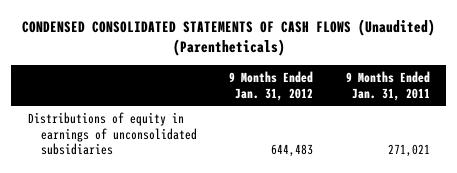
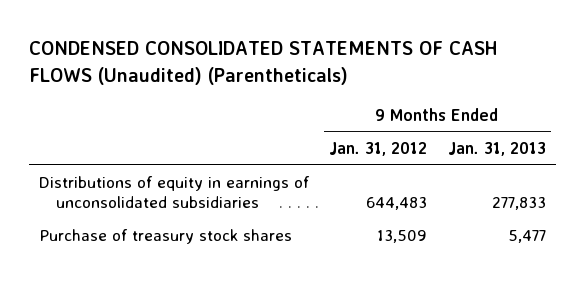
[345,70,430,101] 9 Months Ended Jan. 31, 2011 -> none
none -> [447,142,546,157] Jan. 31, 2013
none -> [38,229,292,245] Purchase of treasury stock shares

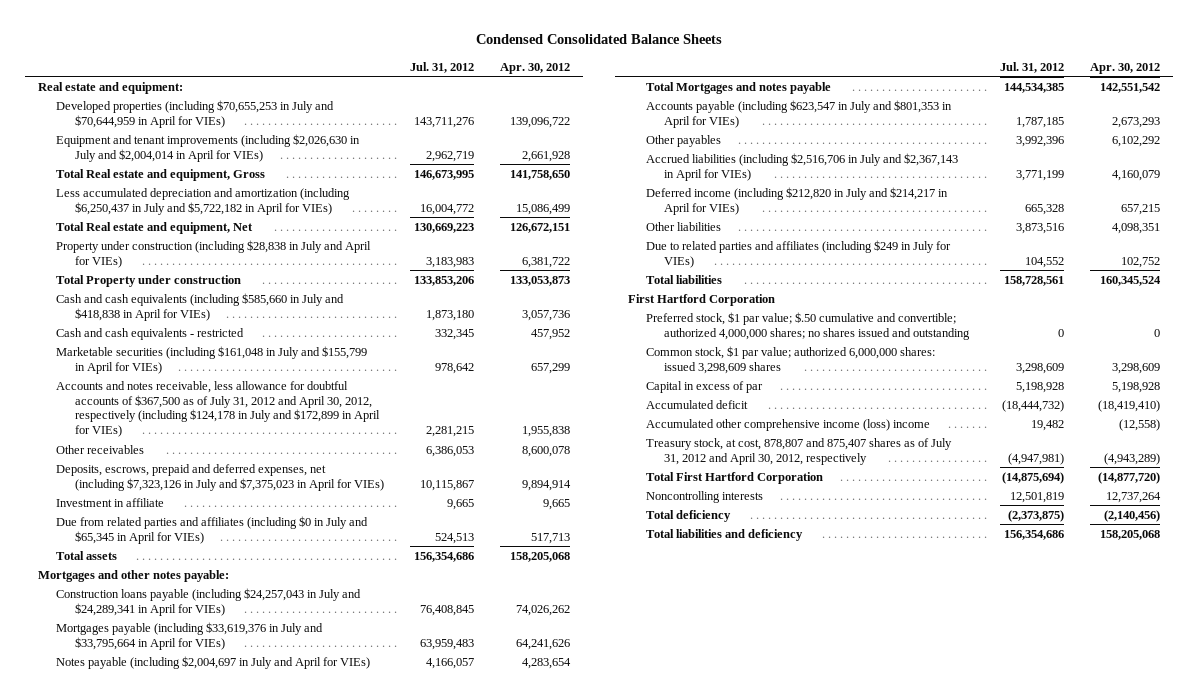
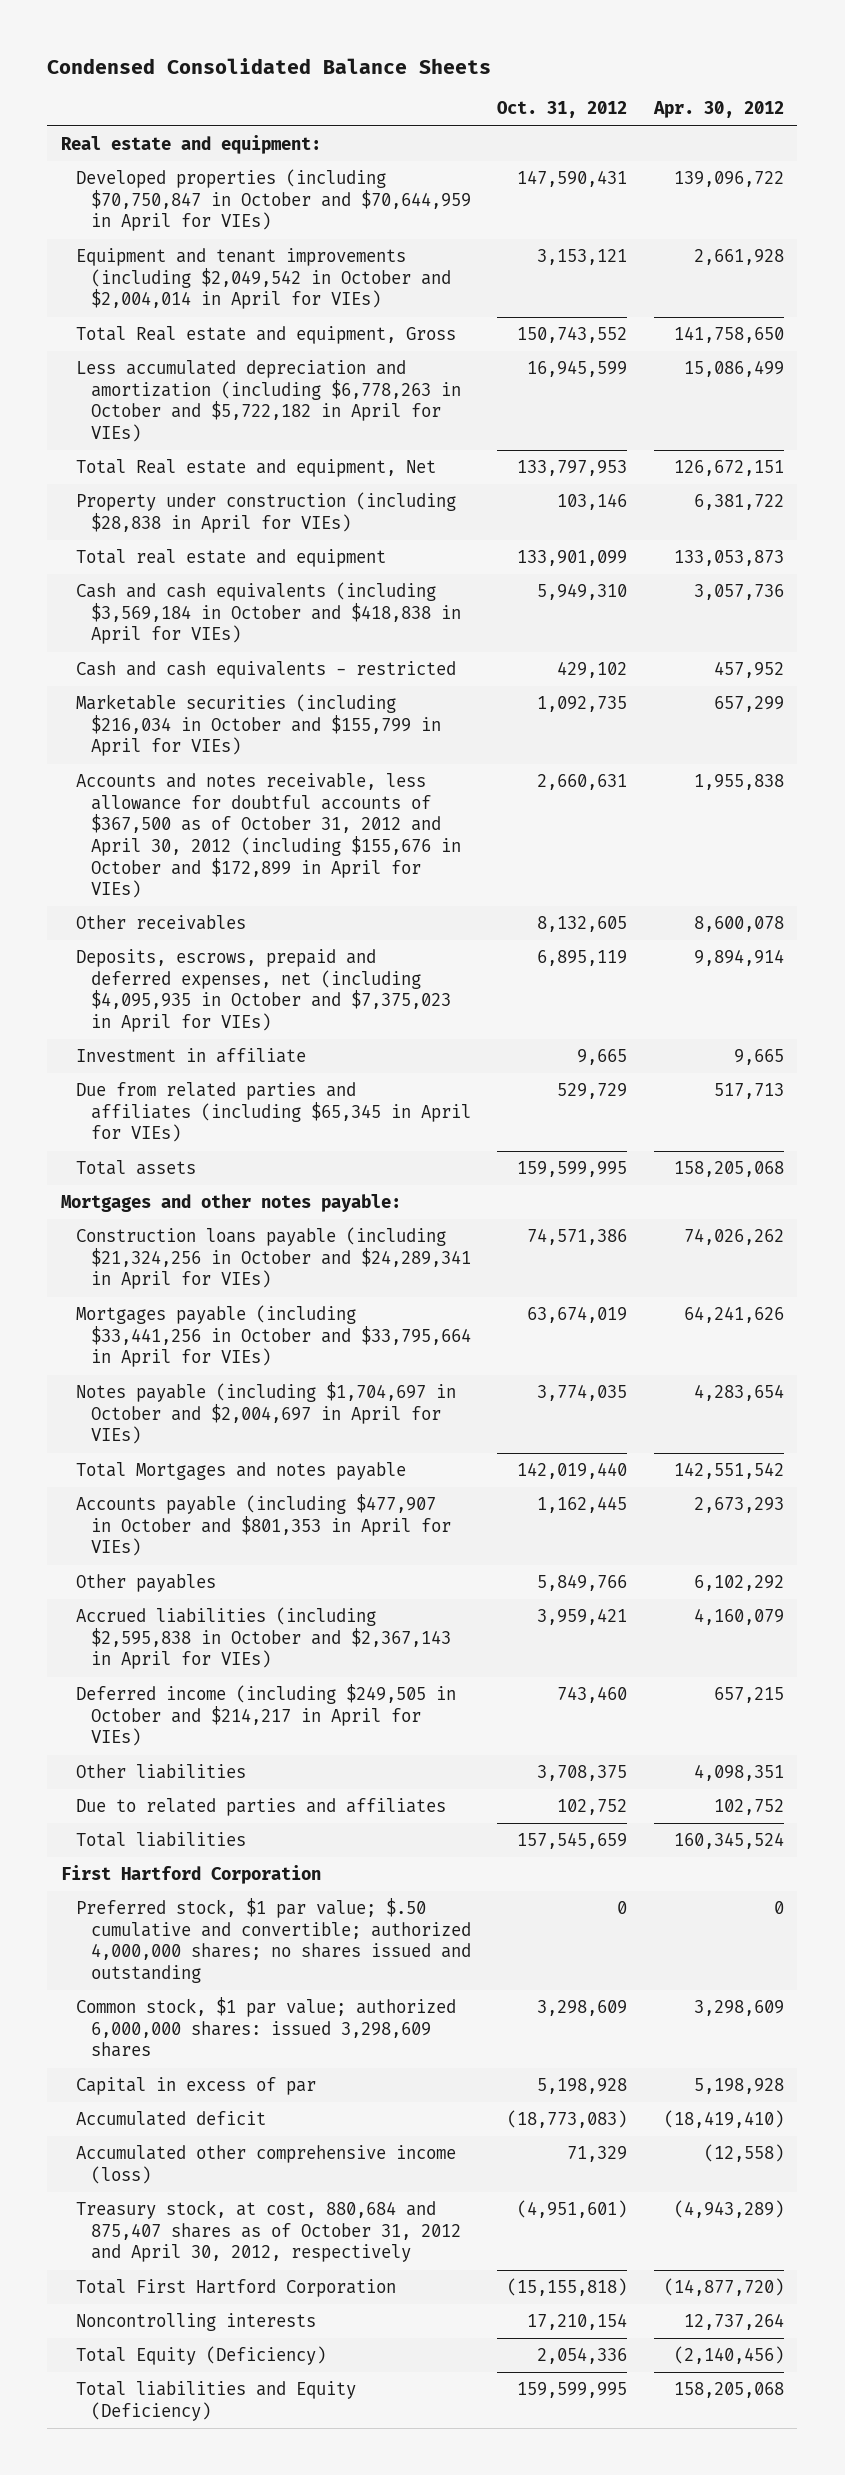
[409,61,474,73] Jul. 31, 2012 -> none
none -> [497,101,628,119] Oct. 31, 2012
[56,99,335,128] Developed properties (including $70,655,253 in July and $70,644,959 in April for VIEs) -> [75,169,471,232] Developed properties (including $70,750,847 in October and $70,644,959 in April for VIEs)
[56,133,361,162] Equipment and tenant improvements (including $2,026,630 in July and $2,004,014 in April for VIEs) -> [75,248,451,310] Equipment and tenant improvements (including $2,049,542 in October and $2,004,014 in April for VIEs)
[56,187,351,215] Less accumulated depreciation and amortization (including $6,250,437 in July and $5,722,182 in April for VIEs) -> [75,360,461,442] Less accumulated depreciation and amortization (including $6,778,263 in October and $5,722,182 in April for VIEs)
[56,239,372,268] Property under construction (including $28,838 in July and April for VIEs) -> [75,492,456,533] Property under construction (including $28,838 in April for VIEs)
[56,274,242,287] Total Property under construction -> [75,549,386,568] Total real estate and equipment
[56,292,345,321] Cash and cash equivalents (including $585,660 in July and $418,838 in April for VIEs) -> [75,582,461,645] Cash and cash equivalents (including $3,569,184 in October and $418,838 in April for VIEs)
[56,345,368,374] Marketable securities (including $161,048 in July and $155,799 in April for VIEs) -> [75,694,441,757] Marketable securities (including $216,034 in October and $155,799 in April for VIEs)
[56,380,380,438] Accounts and notes receivable, less allowance for doubtful accounts of $367,500 as of July 31, 2012 and April 30, 2012, respectively (including $124,178 in July and $172,899 in April for VIEs) -> [75,773,461,899] Accounts and notes receivable, less allowance for doubtful accounts of $367,500 as of October 31, 2012 and April 30, 2012 (including $155,676 in October and $172,899 in April for VIEs)
[56,463,384,491] Deposits, escrows, prepaid and deferred expenses, net (including $7,323,126 in July and $7,375,023 in April for VIEs) -> [75,949,451,1032] Deposits, escrows, prepaid and deferred expenses, net (including $4,095,935 in October and $7,375,023 in April for VIEs)
[56,515,369,544] Due from related parties and affiliates (including $0 in July and $65,345 in April for VIEs) -> [75,1082,471,1143] Due from related parties and affiliates (including $65,345 in April for VIEs)
[56,587,362,616] Construction loans payable (including $24,257,043 in July and $24,289,341 in April for VIEs) -> [75,1227,471,1290] Construction loans payable (including $21,324,256 in October and $24,289,341 in April for VIEs)
[56,621,324,650] Mortgages payable (including $33,619,376 in July and $33,795,664 in April for VIEs) -> [75,1305,471,1368] Mortgages payable (including $33,441,256 in October and $33,795,664 in April for VIEs)
[56,655,371,669] Notes payable (including $2,004,697 in July and April for VIEs) -> [75,1382,456,1445] Notes payable (including $1,704,697 in October and $2,004,697 in April for VIEs)
[646,99,953,128] Accounts payable (including $623,547 in July and $801,353 in April for VIEs) -> [75,1494,451,1557] Accounts payable (including $477,907 in October and $801,353 in April for VIEs)
[646,152,959,181] Accrued liabilities (including $2,516,706 in July and $2,367,143 in April for VIEs) -> [75,1607,451,1670] Accrued liabilities (including $2,595,838 in October and $2,367,143 in April for VIEs)
[646,186,949,215] Deferred income (including $212,820 in July and $214,217 in April for VIEs) -> [75,1684,456,1747] Deferred income (including $249,505 in October and $214,217 in April for VIEs)
[646,239,952,268] Due to related parties and affiliates (including $249 in July for VIEs) -> [75,1798,446,1817] Due to related parties and affiliates
[646,418,931,431] Accumulated other comprehensive income (loss) income -> [75,2145,456,2184] Accumulated other comprehensive income (loss)
[646,437,953,465] Treasury stock, at cost, 878,807 and 875,407 shares as of July 31, 2012 and April 30, 2012, respectively -> [75,2200,461,2263] Treasury stock, at cost, 880,684 and 875,407 shares as of October 31, 2012 and April 30, 2012, respectively
[646,509,732,522] Total deficiency -> [75,2346,326,2366] Total Equity (Deficiency)
[646,528,804,541] Total liabilities and deficiency -> [75,2381,356,2421] Total liabilities and Equity (Deficiency)

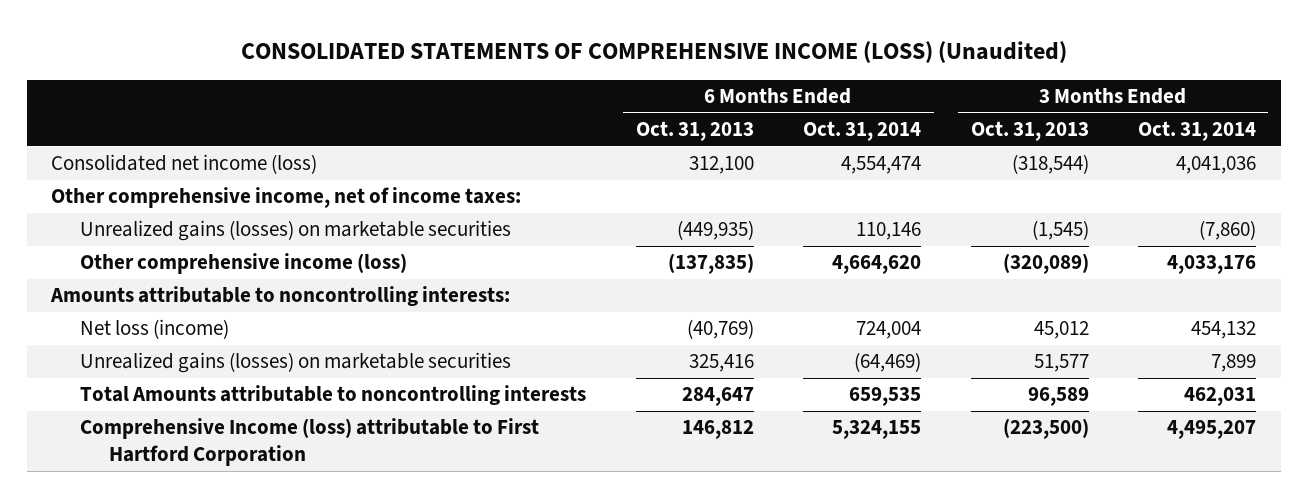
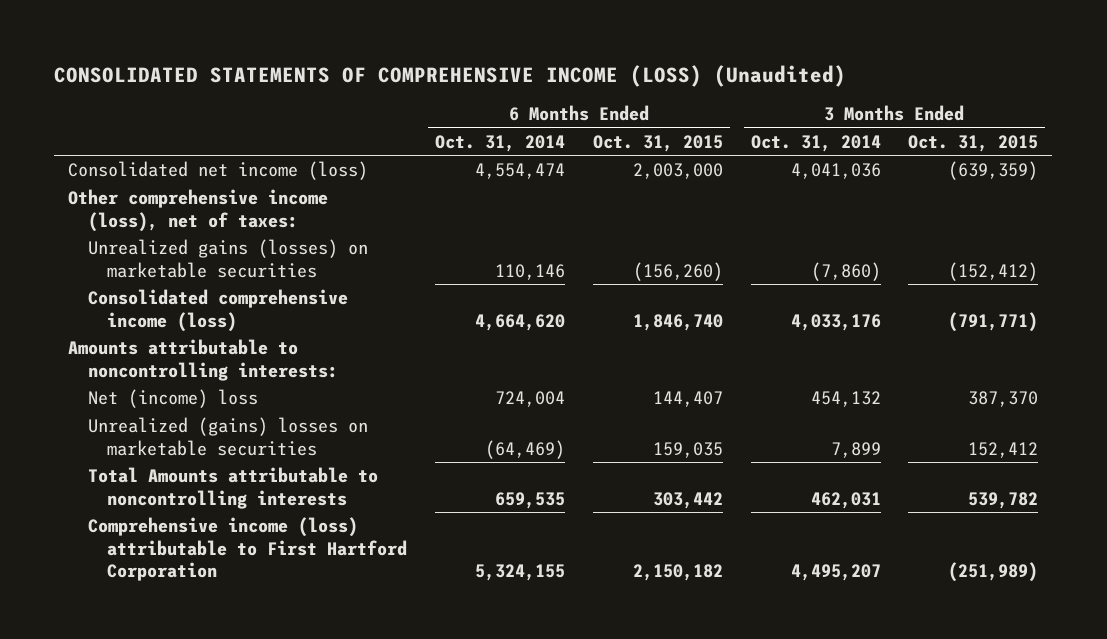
[635,121,754,142] Oct. 31, 2013 -> none
[970,121,1089,142] Oct. 31, 2013 -> none
none -> [592,134,723,152] Oct. 31, 2015
none -> [908,134,1039,152] Oct. 31, 2015
[51,187,522,209] Other comprehensive income, net of income taxes: -> [68,189,329,232] Other comprehensive income (loss), net of taxes:
[80,253,408,275] Other comprehensive income (loss) -> [87,289,348,332] Consolidated comprehensive income (loss)
[80,319,230,340] Net loss (income) -> [87,389,258,409] Net (income) loss
[80,352,512,374] Unrealized gains (losses) on marketable securities -> [87,417,368,456] Unrealized (gains) losses on marketable securities
[80,418,540,467] Comprehensive Income (loss) attributable to First Hartford Corporation -> [87,517,407,582] Comprehensive income (loss) attributable to First Hartford Corporation

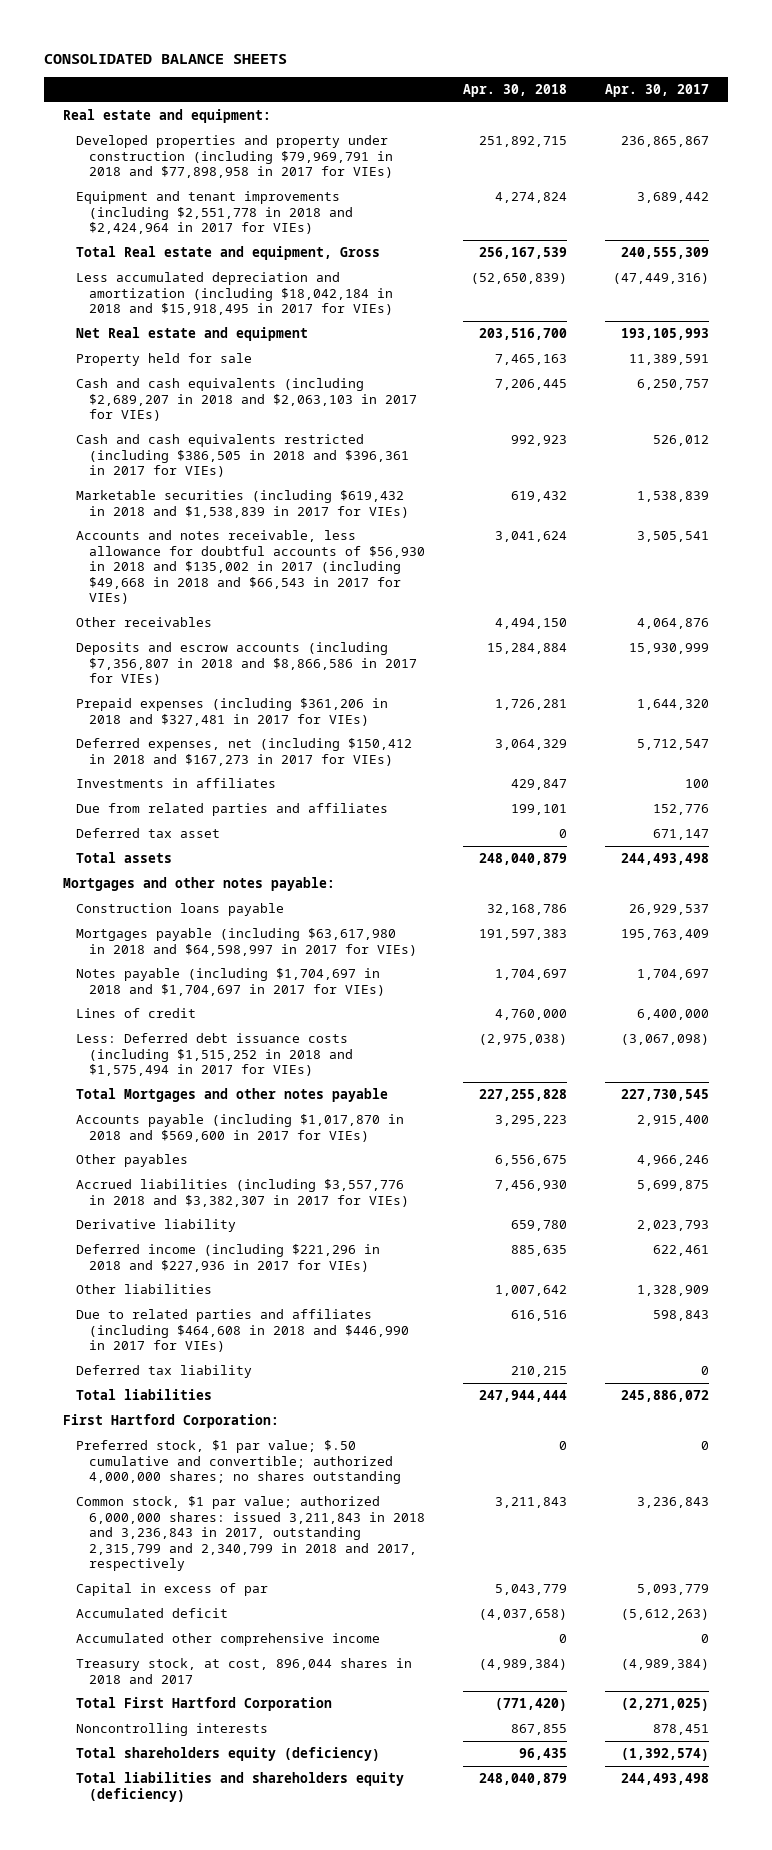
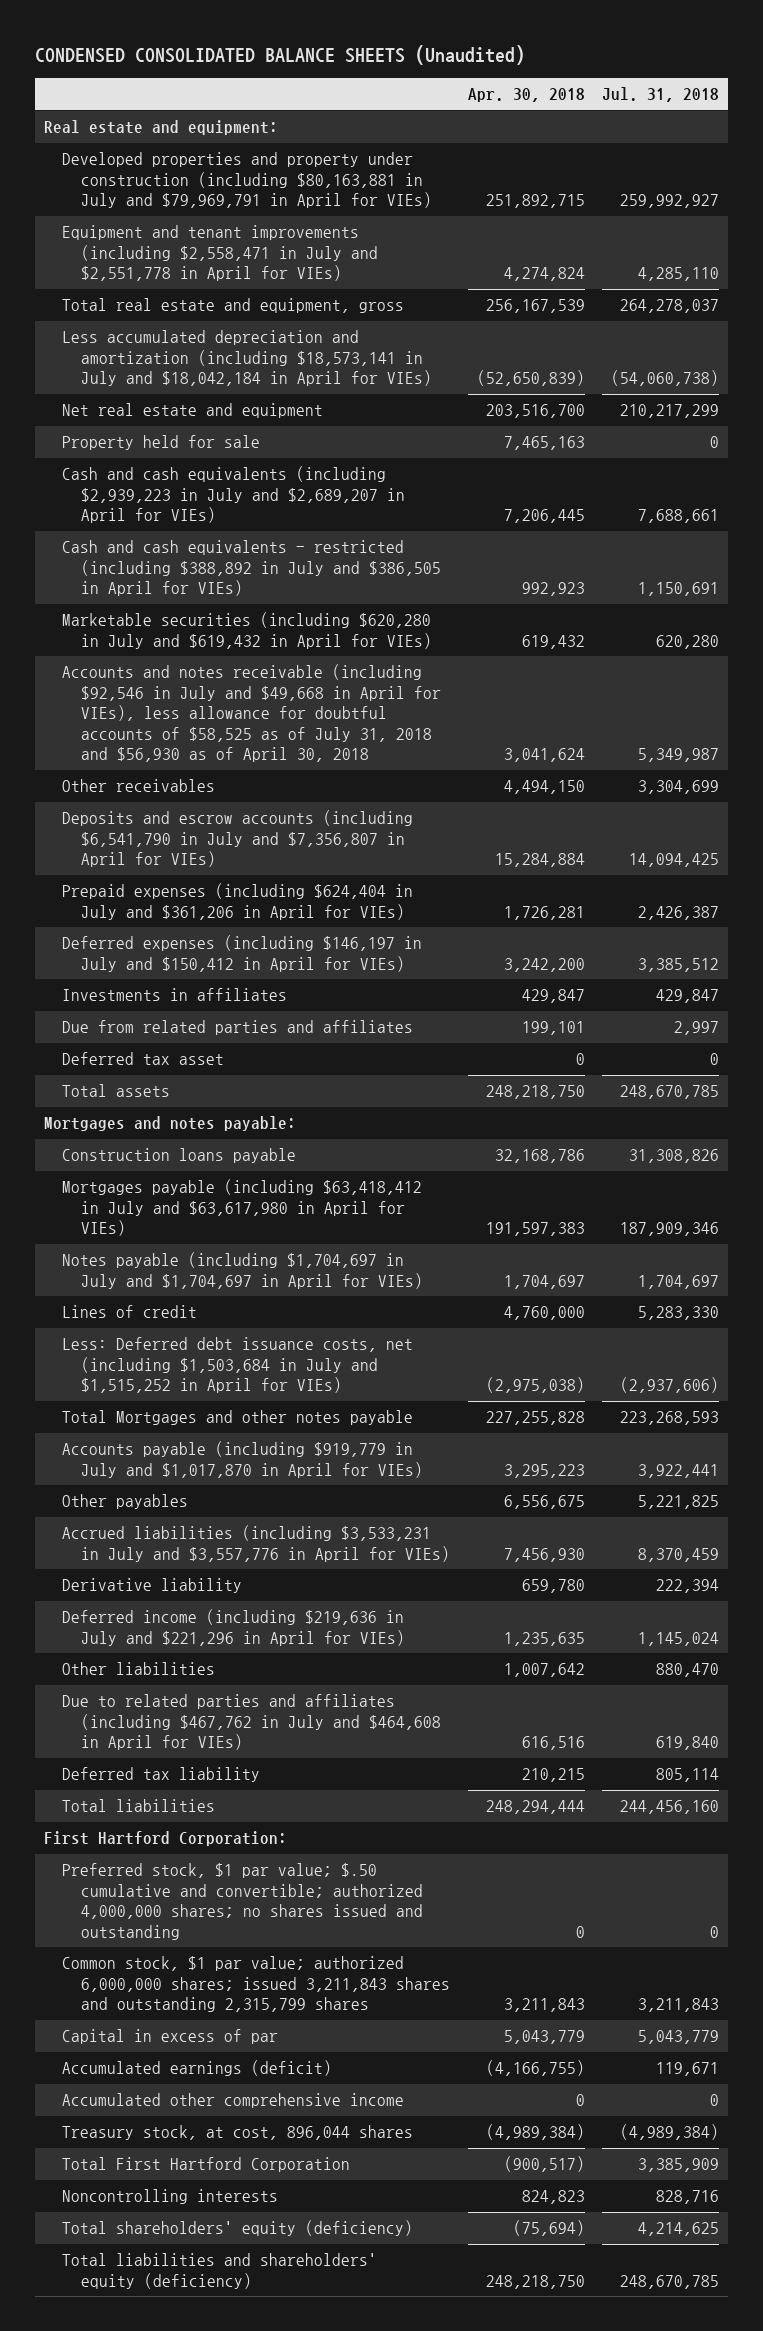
[43,54,287,65] CONSOLIDATED BALANCE SHEETS -> [35,45,526,66] CONDENSED CONSOLIDATED BALANCE SHEETS (Unaudited)
[604,84,709,98] Apr. 30, 2017 -> none
none -> [602,87,720,103] Jul. 31, 2018
[76,135,394,179] Developed properties and property under construction (including $79,969,791 in 2018 and $77,898,958 in 2017 for VIEs) -> [62,152,432,209] Developed properties and property under construction (including $80,163,881 in July and $79,969,791 in April for VIEs)
[76,191,354,235] Equipment and tenant improvements (including $2,551,778 in 2018 and $2,424,964 in 2017 for VIEs) -> [62,225,378,282] Equipment and tenant improvements (including $2,558,471 in July and $2,551,778 in April for VIEs)
[76,246,381,261] Total Real estate and equipment, Gross -> [62,298,405,314] Total real estate and equipment, gross
[76,272,394,316] Less accumulated depreciation and amortization (including $18,042,184 in 2018 and $15,918,495 in 2017 for VIEs) -> [62,330,432,387] Less accumulated depreciation and amortization (including $18,573,141 in July and $18,042,184 in April for VIEs)
[76,327,309,342] Net Real estate and equipment -> [62,403,324,419] Net real estate and equipment
[76,378,418,422] Cash and cash equivalents (including $2,689,207 in 2018 and $2,063,103 in 2017 for VIEs) -> [62,466,405,524] Cash and cash equivalents (including $2,939,223 in July and $2,689,207 in April for VIEs)
[76,434,410,478] Cash and cash equivalents restricted (including $386,505 in 2018 and $396,361 in 2017 for VIEs) -> [62,540,441,597] Cash and cash equivalents - restricted (including $388,892 in July and $386,505 in April for VIEs)
[76,490,410,518] Marketable securities (including $619,432 in 2018 and $1,538,839 in 2017 for VIEs) -> [62,612,432,649] Marketable securities (including $620,280 in July and $619,432 in April for VIEs)
[76,530,426,605] Accounts and notes receivable, less allowance for doubtful accounts of $56,930 in 2018 and $135,002 in 2017 (including $49,668 in 2018 and $66,543 in 2017 for VIEs) -> [62,664,441,763] Accounts and notes receivable (including $92,546 in July and $49,668 in April for VIEs), less allowance for doubtful accounts of $58,525 as of July 31, 2018 and $56,930 as of April 30, 2018
[76,642,418,686] Deposits and escrow accounts (including $7,356,807 in 2018 and $8,866,586 in 2017 for VIEs) -> [62,810,414,868] Deposits and escrow accounts (including $6,541,790 in July and $7,356,807 in April for VIEs)
[76,698,389,726] Prepaid expenses (including $361,206 in 2018 and $327,481 in 2017 for VIEs) -> [62,883,414,920] Prepaid expenses (including $624,404 in July and $361,206 in April for VIEs)
[76,738,413,766] Deferred expenses, net (including $150,412 in 2018 and $167,273 in 2017 for VIEs) -> [62,935,423,972] Deferred expenses (including $146,197 in July and $150,412 in April for VIEs)
[495,739,568,751] 3,064,329 -> [503,957,585,972] 3,242,200
[479,853,568,866] 248,040,879 -> [485,1085,585,1100] 248,218,750
[62,877,335,892] Mortgages and other notes payable: -> [43,1116,296,1132] Mortgages and notes payable:
[76,928,418,956] Mortgages payable (including $63,617,980 in 2018 and $64,598,997 in 2017 for VIEs) -> [62,1179,423,1237] Mortgages payable (including $63,418,412 in July and $63,617,980 in April for VIEs)
[76,968,386,996] Notes payable (including $1,704,697 in 2018 and $1,704,697 in 2017 for VIEs) -> [62,1252,423,1289] Notes payable (including $1,704,697 in July and $1,704,697 in April for VIEs)
[76,1033,354,1077] Less: Deferred debt issuance costs (including $1,515,252 in 2018 and $1,575,494 in 2017 for VIEs) -> [62,1337,414,1394] Less: Deferred debt issuance costs, net (including $1,503,684 in July and $1,515,252 in April for VIEs)
[76,1114,405,1142] Accounts payable (including $1,017,870 in 2018 and $569,600 in 2017 for VIEs) -> [62,1441,423,1478] Accounts payable (including $919,779 in July and $1,017,870 in April for VIEs)
[76,1179,410,1207] Accrued liabilities (including $3,557,776 in 2018 and $3,382,307 in 2017 for VIEs) -> [62,1525,450,1562] Accrued liabilities (including $3,533,231 in July and $3,557,776 in April for VIEs)
[76,1244,381,1272] Deferred income (including $221,296 in 2018 and $227,936 in 2017 for VIEs) -> [62,1609,405,1646] Deferred income (including $219,636 in July and $221,296 in April for VIEs)
[511,1245,568,1257] 885,635 -> [503,1631,585,1646] 1,235,635
[76,1309,410,1353] Due to related parties and affiliates (including $464,608 in 2018 and $446,990 in 2017 for VIEs) -> [62,1694,441,1751] Due to related parties and affiliates (including $467,762 in July and $464,608 in April for VIEs)
[479,1390,568,1403] 247,944,444 -> [485,1800,585,1815] 248,294,444
[76,1440,402,1485] Preferred stock, $1 par value; $.50 cumulative and convertible; authorized 4,000,000 shares; no shares outstanding -> [62,1863,423,1940] Preferred stock, $1 par value; $.50 cumulative and convertible; authorized 4,000,000 shares; no shares issued and outstanding
[76,1496,426,1572] Common stock, $1 par value; authorized 6,000,000 shares: issued 3,211,843 in 2018 and 3,236,843 in 2017, outstanding 2,315,799 and 2,340,799 in 2018 and 2017, respectively -> [62,1956,450,2013] Common stock, $1 par value; authorized 6,000,000 shares; issued 3,211,843 shares and outstanding 2,315,799 shares
[76,1608,229,1619] Accumulated deficit -> [62,2060,333,2077] Accumulated earnings (deficit)
[479,1609,568,1621] (4,037,658) -> [485,2060,585,2077] (4,166,755)
[76,1658,413,1684] Treasury stock, at cost, 896,044 shares in 2018 and 2017 -> [62,2125,414,2141] Treasury stock, at cost, 896,044 shares
[495,1698,568,1712] (771,420) -> [503,2156,585,2173] (900,517)
[511,1724,568,1736] 867,855 -> [521,2190,585,2205] 824,823
[76,1747,381,1762] Total shareholders equity (deficiency) -> [62,2220,414,2237] Total shareholders' equity (deficiency)
[519,1748,568,1761] 96,435 -> [512,2220,585,2237] (75,694)
[76,1772,405,1802] Total liabilities and shareholders equity (deficiency) -> [62,2253,378,2289] Total liabilities and shareholders' equity (deficiency)
[479,1773,568,1786] 248,040,879 -> [485,2274,585,2289] 248,218,750

